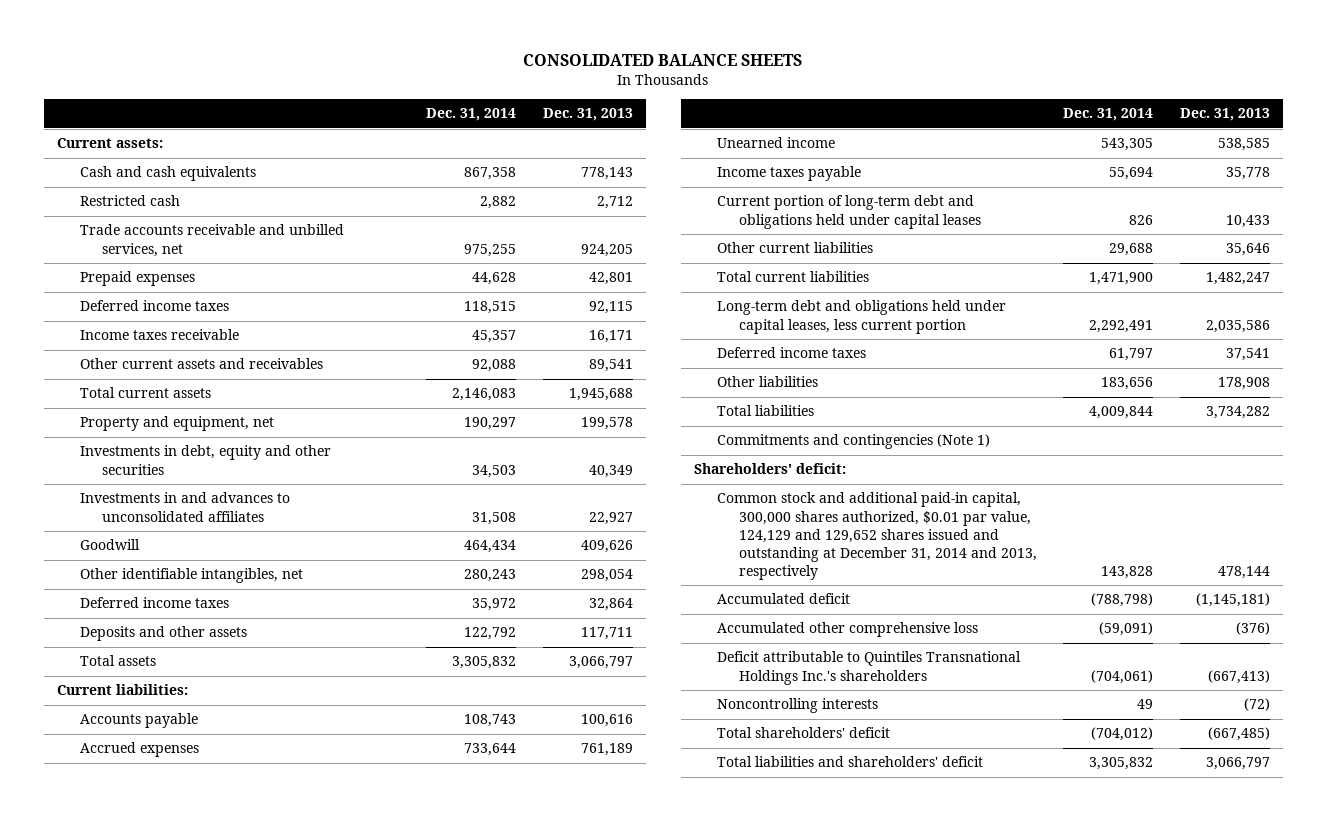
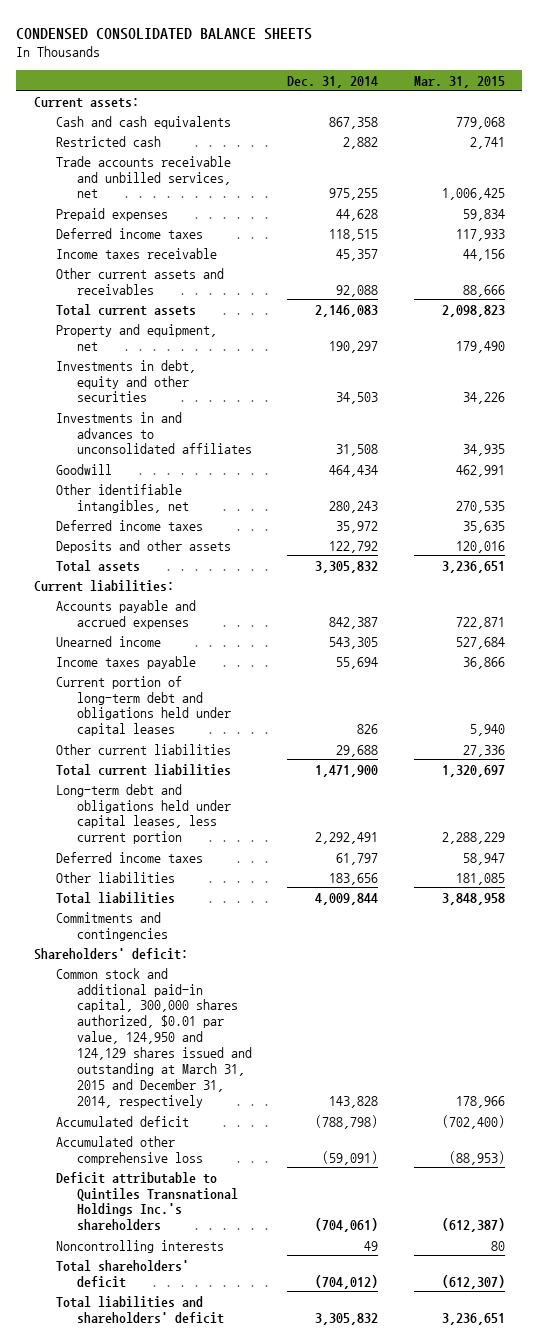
[523,53,803,66] CONSOLIDATED BALANCE SHEETS -> [16,27,313,40] CONDENSED CONSOLIDATED BALANCE SHEETS
[542,108,633,122] Dec. 31, 2013 -> none
none -> [413,75,505,88] Mar. 31, 2015
[79,713,198,729] Accounts payable -> none
[79,742,199,758] Accrued expenses -> none
none -> [55,599,196,629] Accounts payable and accrued expenses
[716,434,990,450] Commitments and contingencies (Note 1) -> [55,911,169,941] Commitments and contingencies
[716,492,1037,580] Common stock and additional paid-in capital, 300,000 shares authorized, $0.01 par value, 124,129 and 129,652 shares issued and outstanding at December 31, 2014 and 2013, respectively -> [55,967,253,1108] Common stock and additional paid-in capital, 300,000 shares authorized, $0.01 par value, 124,950 and 124,129 shares issued and outstanding at March 31, 2015 and December 31, 2014, respectively

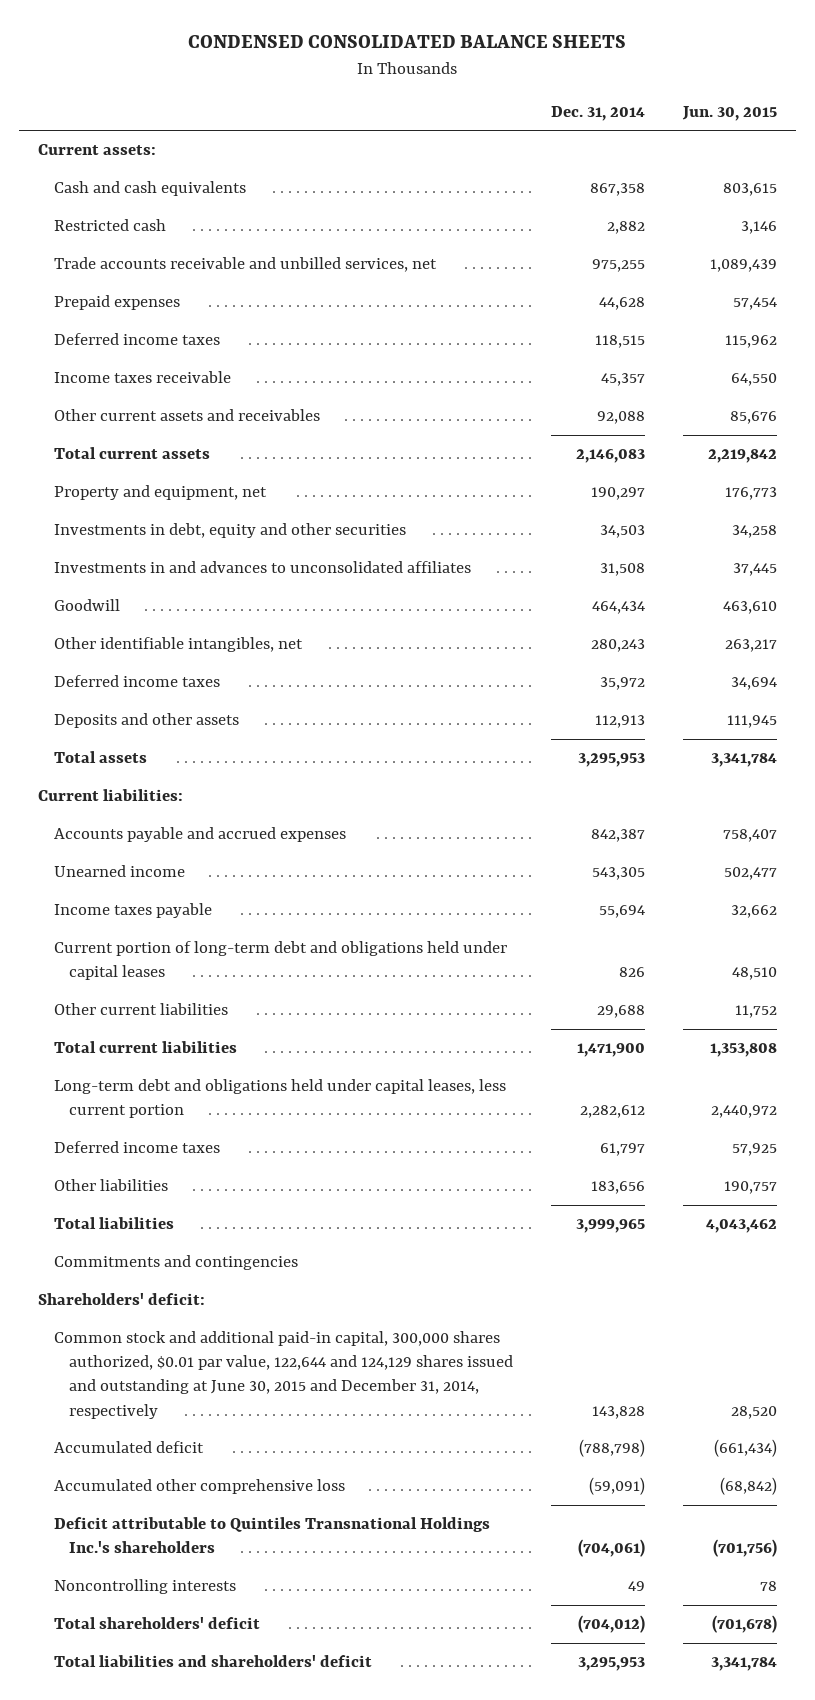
[413,75,505,88] Mar. 31, 2015 -> none
none -> [681,105,777,121] Jun. 30, 2015
[329,540,379,553] 122,792 -> [594,715,645,729] 112,913
[315,560,379,573] 3,305,832 -> [577,753,645,768] 3,295,953
[315,832,379,845] 2,292,491 -> [579,1105,645,1119] 2,282,612
[315,892,379,905] 4,009,844 -> [575,1219,645,1234] 3,999,965
[55,967,253,1108] Common stock and additional paid-in capital, 300,000 shares authorized, $0.01 par value, 124,950 and 124,129 shares issued and outstanding at March 31, 2015 and December 31, 2014, respectively -> [53,1331,514,1419] Common stock and additional paid-in capital, 300,000 shares authorized, $0.01 par value, 122,644 and 124,129 shares issued and outstanding at June 30, 2015 and December 31, 2014, respectively
[315,1312,379,1325] 3,305,832 -> [577,1657,645,1672] 3,295,953

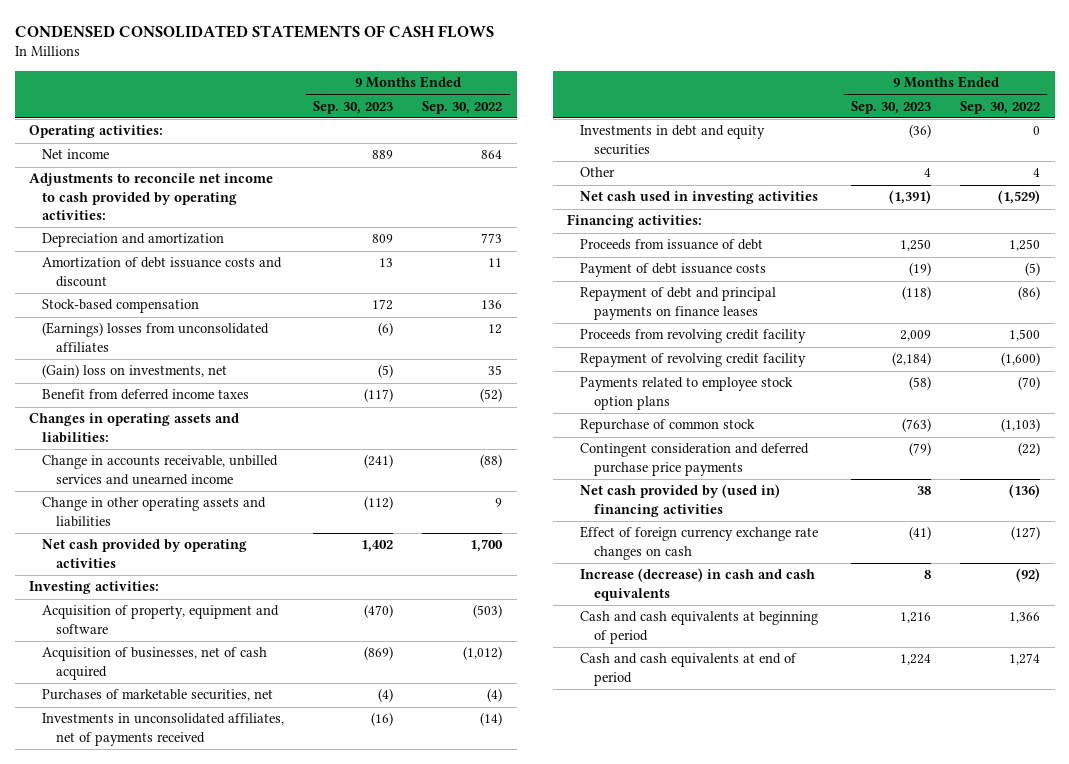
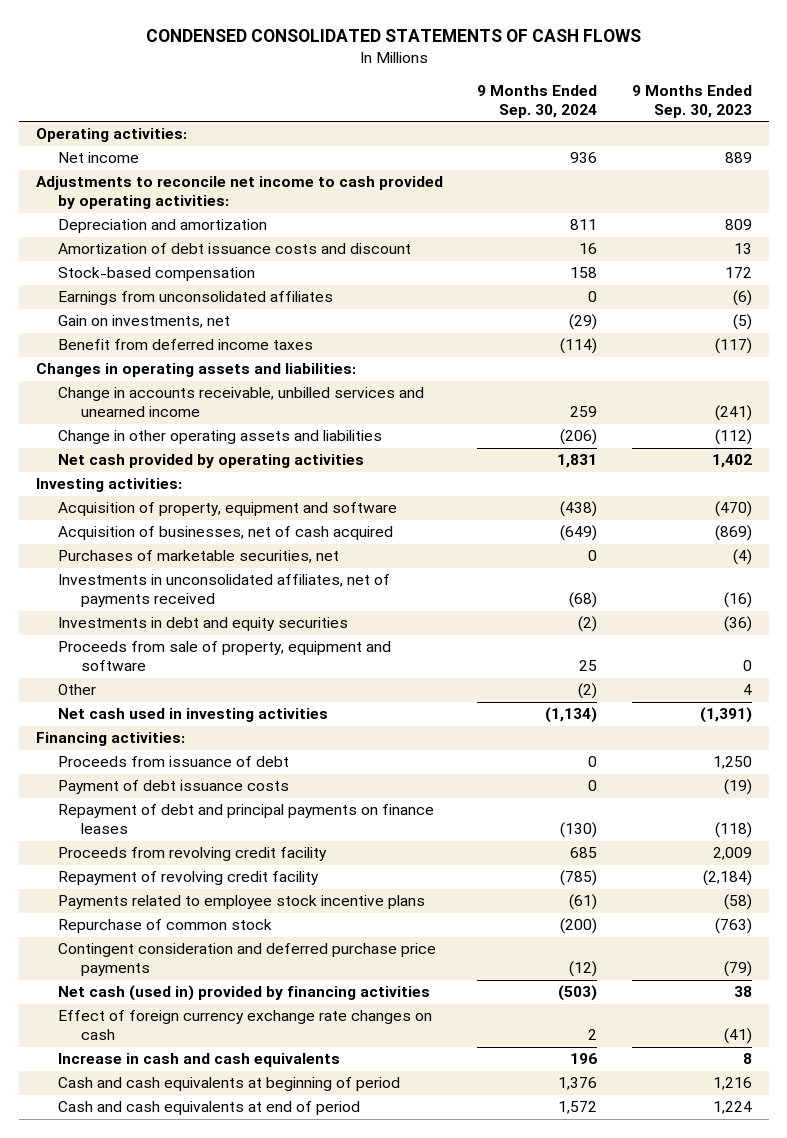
[422,100,503,114] Sep. 30, 2022 -> none
none -> [477,84,598,118] 9 Months Ended Sep. 30, 2024
[42,322,270,352] (Earnings) losses from unconsolidated affiliates -> [58,291,334,306] Earnings from unconsolidated affiliates
[42,364,228,379] (Gain) loss on investments, net -> [58,315,231,329] Gain on investments, net
none -> [58,641,392,672] Proceeds from sale of property, equipment and software
[580,377,794,410] Payments related to employee stock option plans -> [58,895,426,910] Payments related to employee stock incentive plans
[580,484,781,517] Net cash provided by (used in) financing activities -> [58,985,431,1002] Net cash (used in) provided by financing activities
[580,568,816,601] Increase (decrease) in cash and cash equivalents -> [58,1053,341,1068] Increase in cash and cash equivalents

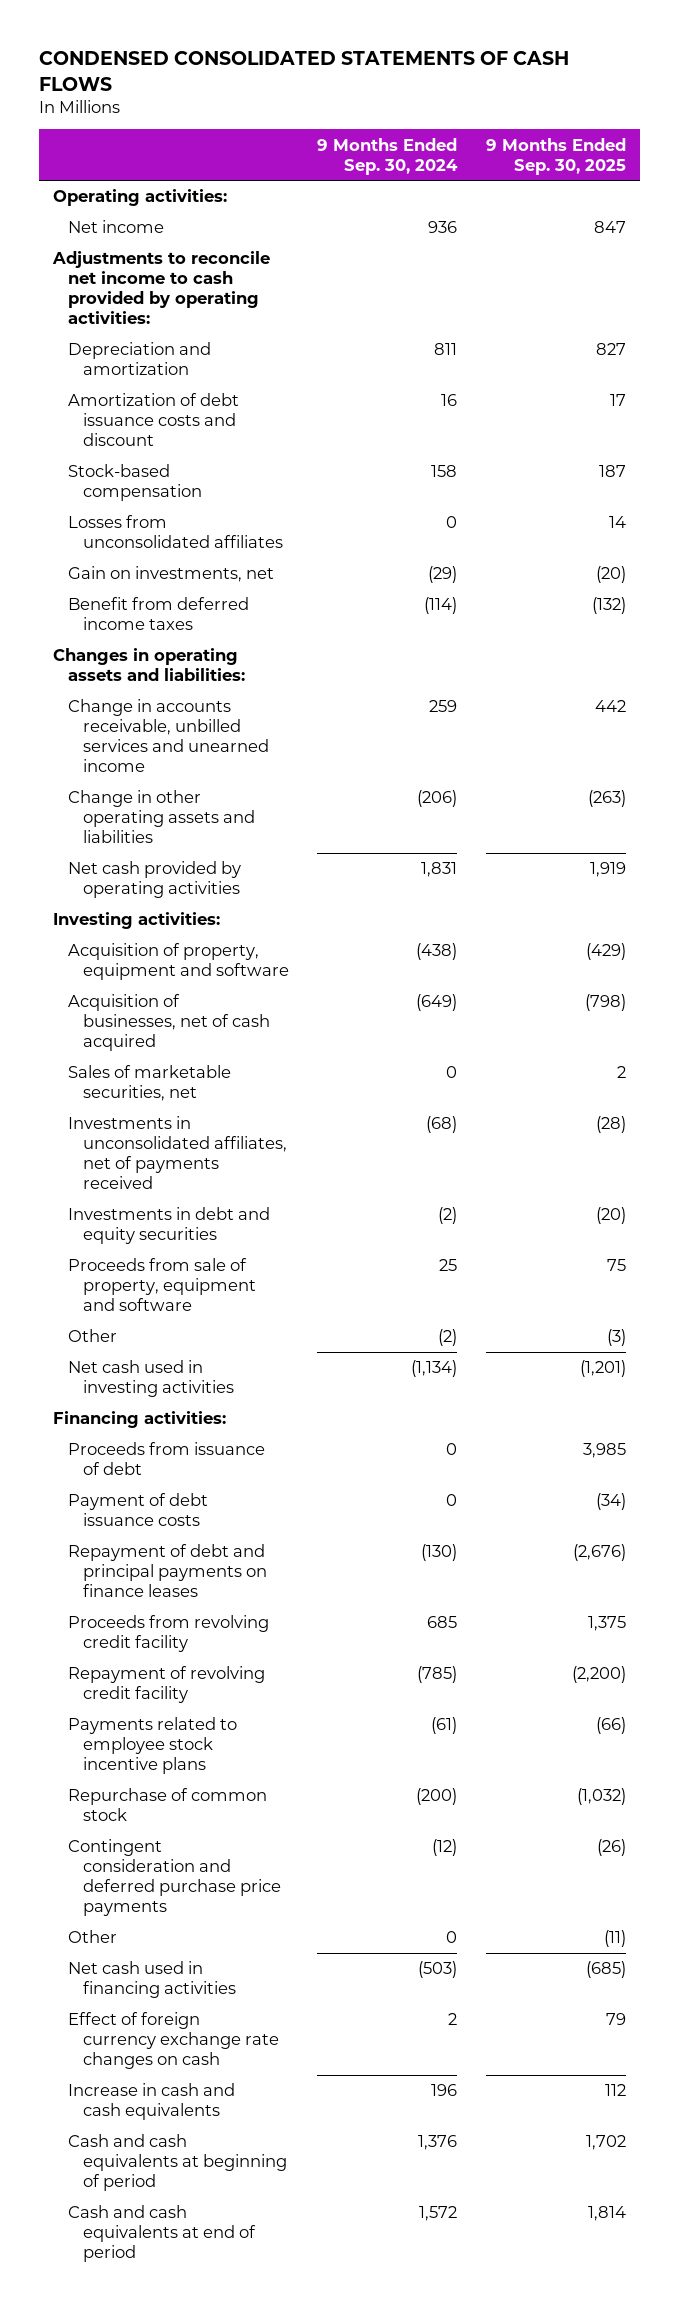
[631,84,752,118] 9 Months Ended Sep. 30, 2023 -> none
none -> [485,137,626,175] 9 Months Ended Sep. 30, 2025
[58,291,334,306] Earnings from unconsolidated affiliates -> [68,515,283,549] Losses from unconsolidated affiliates
[58,550,340,564] Purchases of marketable securities, net -> [68,1065,232,1102] Sales of marketable securities, net
none -> [68,1930,118,1944] Other
[58,985,431,1002] Net cash (used in) provided by financing activities -> [68,1961,236,1999] Net cash used in financing activities

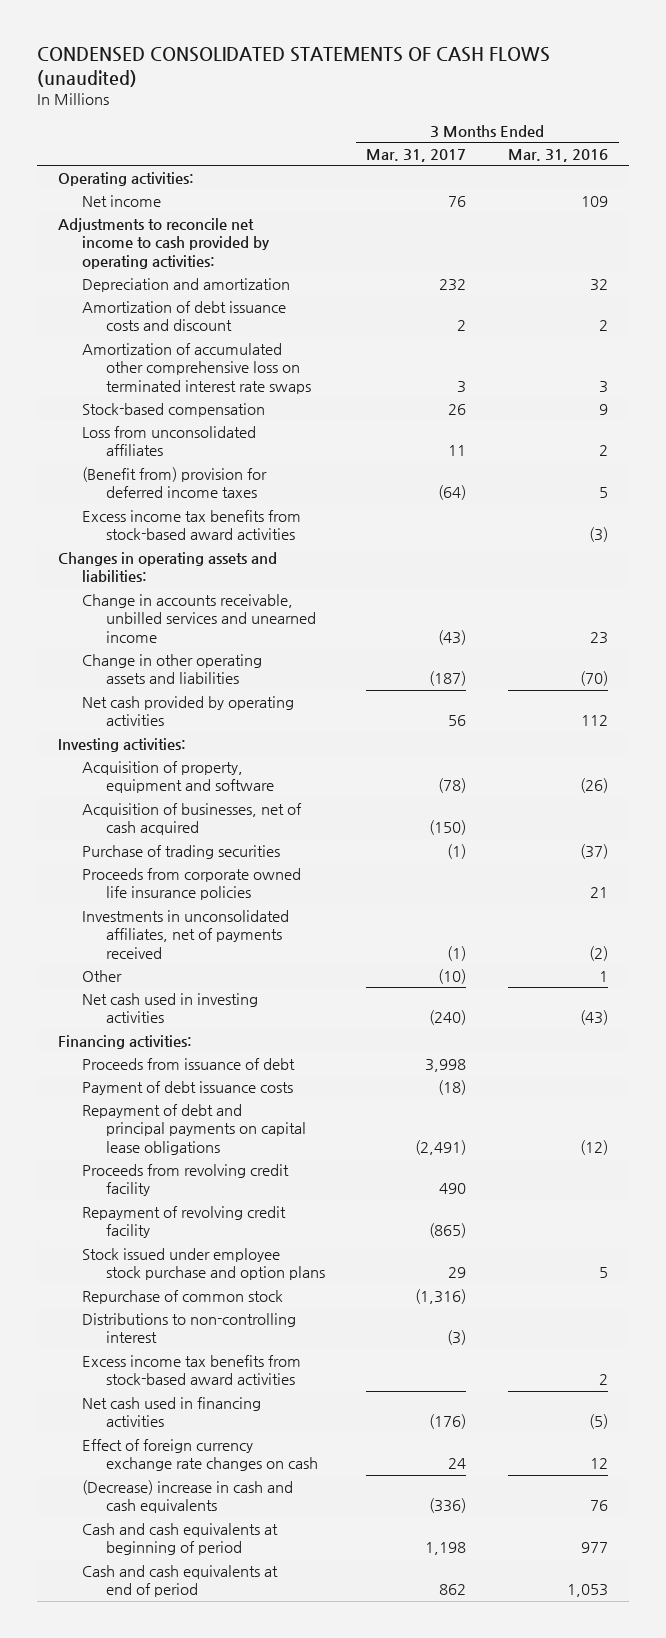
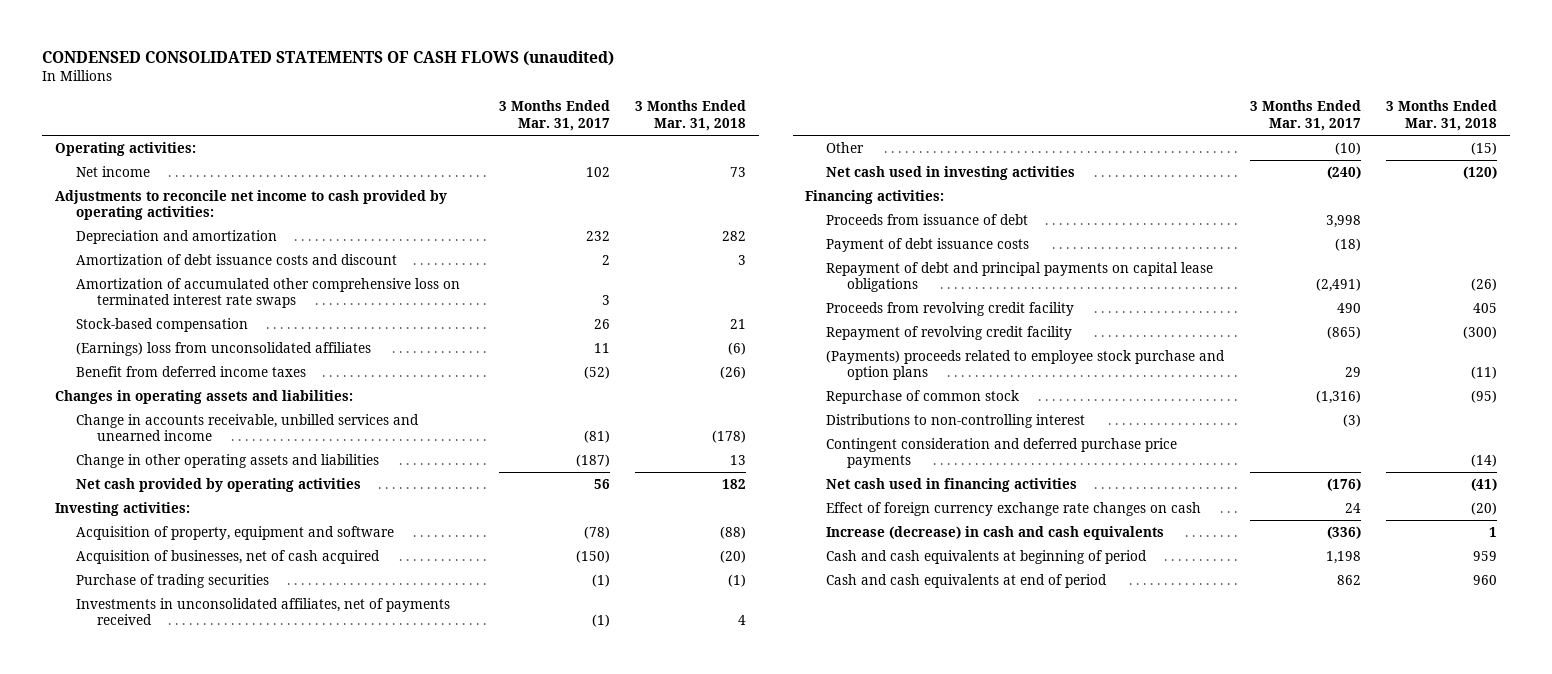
[508,149,609,163] Mar. 31, 2016 -> none
none -> [635,100,747,132] 3 Months Ended Mar. 31, 2018
[448,195,467,207] 76 -> [586,166,611,177] 102
[81,509,301,541] Excess income tax benefits from stock-based award activities -> none
[81,425,256,457] Loss from unconsolidated affiliates -> [75,341,371,356] (Earnings) loss from unconsolidated affiliates
[81,466,267,499] (Benefit from) provision for deferred income taxes -> [75,365,306,377] Benefit from deferred income taxes
[438,485,467,501] (64) -> [584,365,611,379] (52)
[438,629,467,645] (43) -> [584,430,611,444] (81)
[81,867,301,901] Proceeds from corporate owned life insurance policies -> none
[81,1247,325,1281] Stock issued under employee stock purchase and option plans -> [826,349,1226,381] (Payments) proceeds related to employee stock purchase and option plans
[81,1354,301,1386] Excess income tax benefits from stock-based award activities -> none
none -> [826,437,1178,469] Contingent consideration and deferred purchase price payments
[81,1479,293,1514] (Decrease) increase in cash and cash equivalents -> [826,525,1165,540] Increase (decrease) in cash and cash equivalents

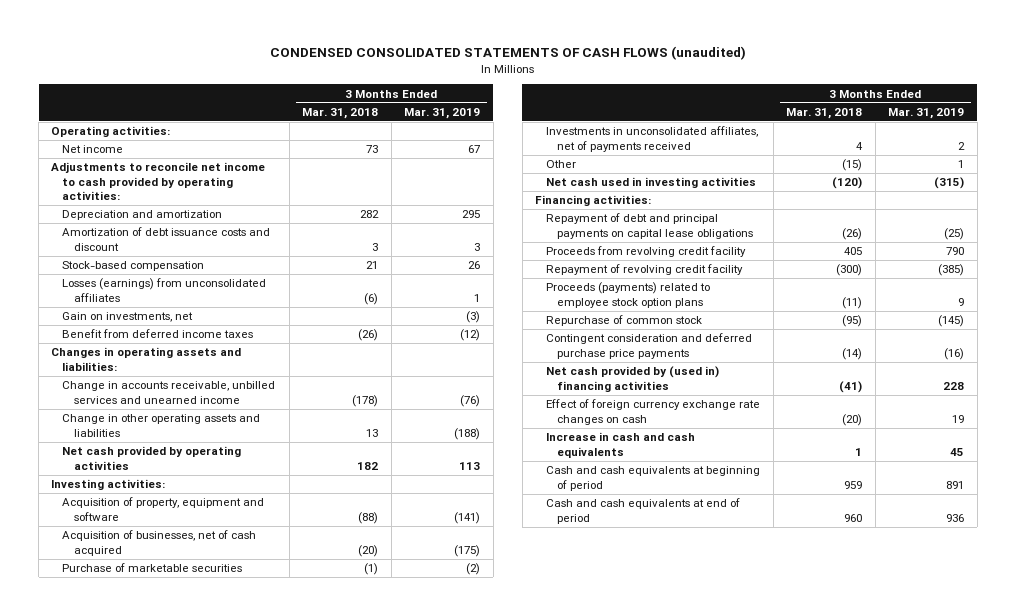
[499,100,611,132] 3 Months Ended Mar. 31, 2017 -> none
none -> [404,107,481,119] Mar. 31, 2019
[75,277,460,309] Amortization of accumulated other comprehensive loss on terminated interest rate swaps -> none
[75,341,371,356] (Earnings) loss from unconsolidated affiliates -> [62,278,267,302] Losses (earnings) from unconsolidated affiliates
none -> [62,312,194,323] Gain on investments, net
[75,573,269,588] Purchase of trading securities -> [62,563,243,573] Purchase of marketable securities
[826,213,1029,225] Proceeds from issuance of debt -> none
[826,237,1030,252] Payment of debt issuance costs -> none
[826,349,1226,381] (Payments) proceeds related to employee stock purchase and option plans -> [546,282,711,308] Proceeds (payments) related to employee stock option plans
[826,413,1086,428] Distributions to non-controlling interest -> none
[826,477,1078,492] Net cash used in financing activities -> [546,366,720,392] Net cash provided by (used in) financing activities
[826,525,1165,540] Increase (decrease) in cash and cash equivalents -> [546,432,696,458] Increase in cash and cash equivalents

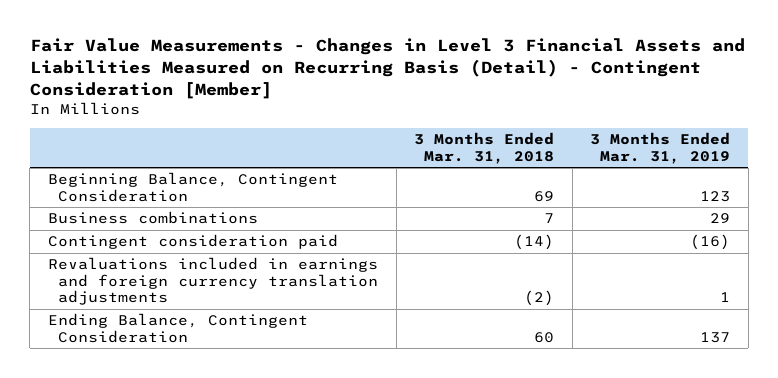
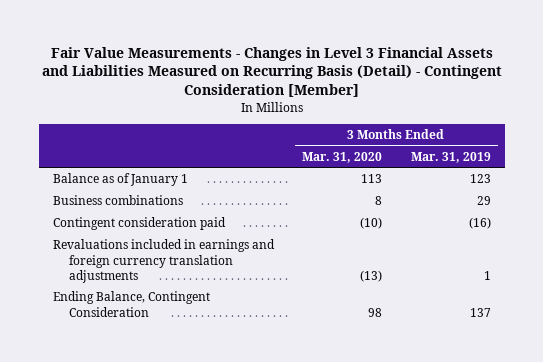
[414,132,555,164] 3 Months Ended Mar. 31, 2018 -> none
none -> [302,151,383,163] Mar. 31, 2020
[47,172,338,202] Beginning Balance, Contingent Consideration -> [52,173,188,187] Balance as of January 1

